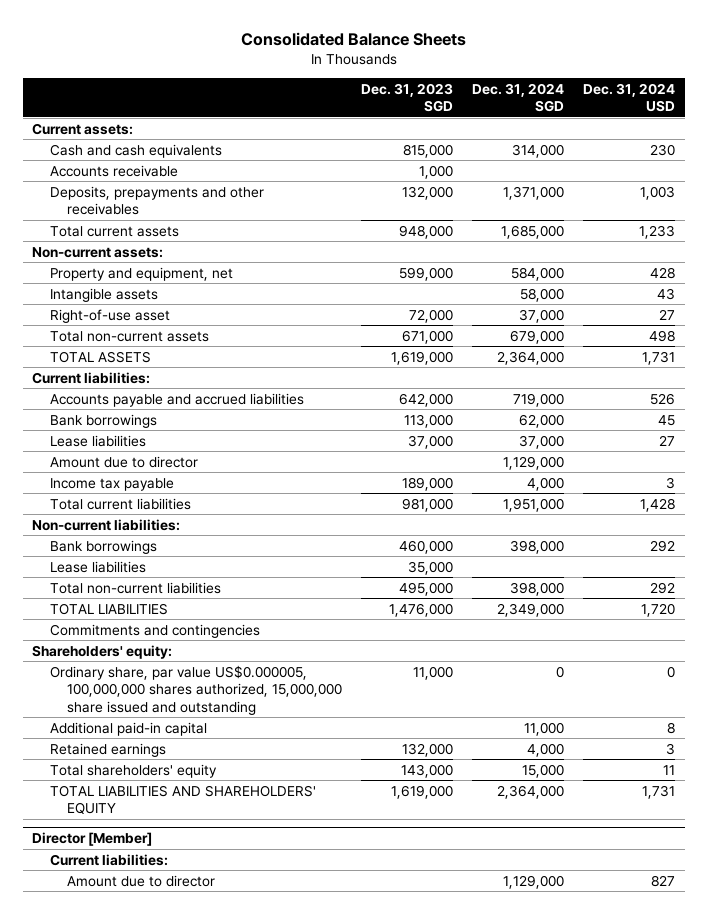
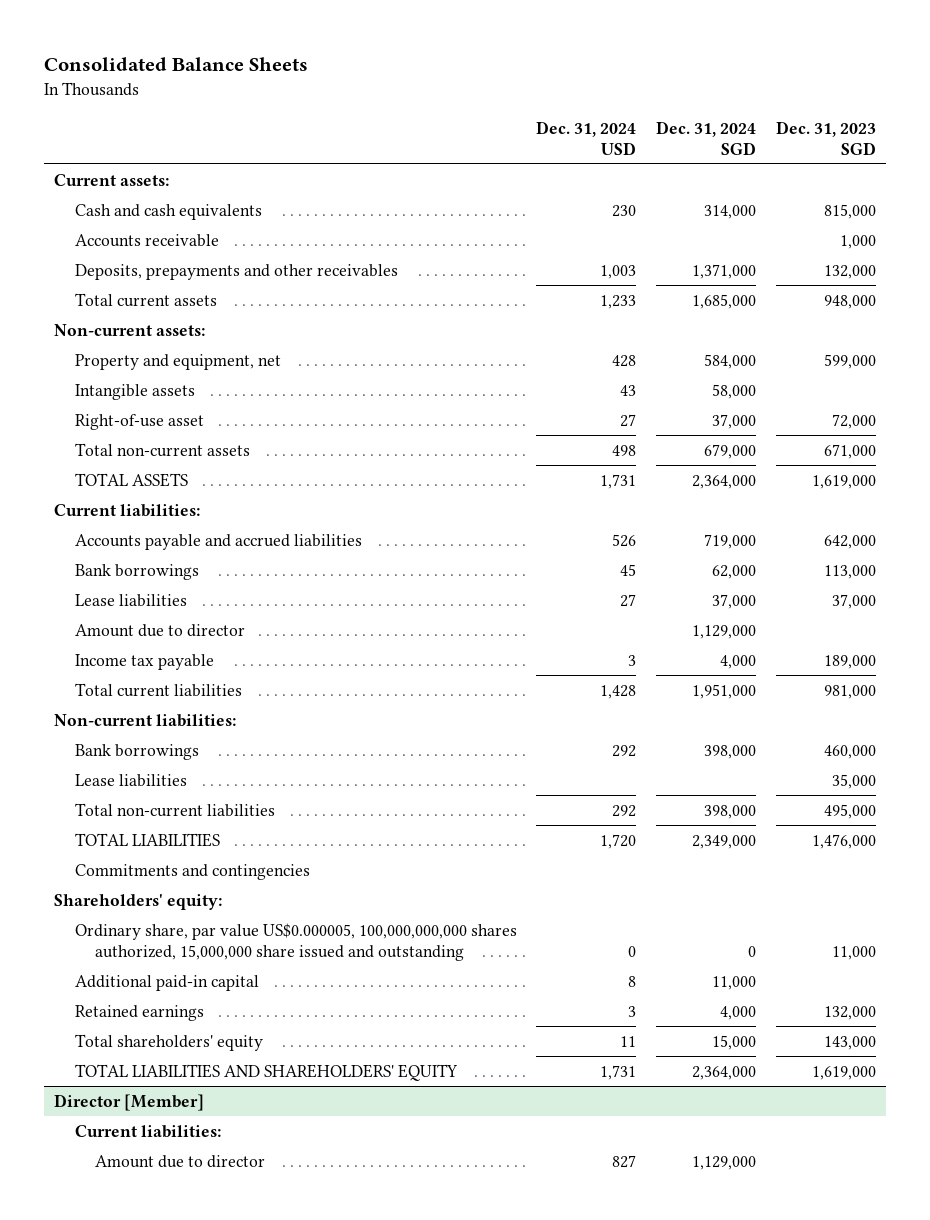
[49,664,342,715] Ordinary share, par value US$0.000005, 100,000,000 shares authorized, 15,000,000 share issued and outstanding -> [74,922,517,961] Ordinary share, par value US$0.000005, 100,000,000,000 shares authorized, 15,000,000 share issued and outstanding

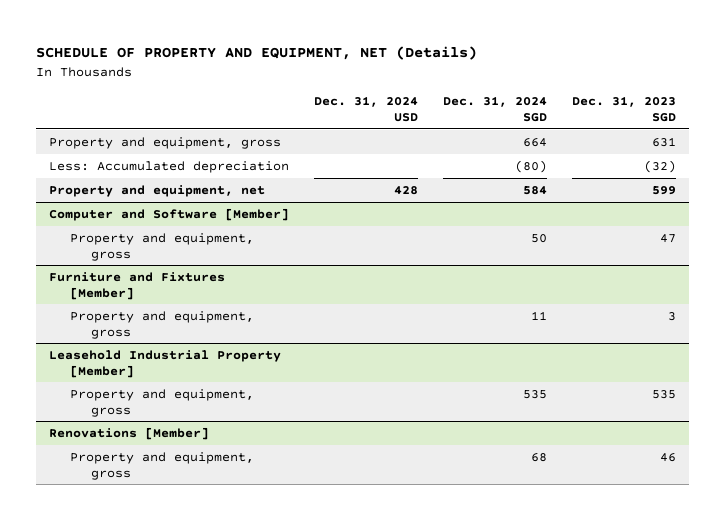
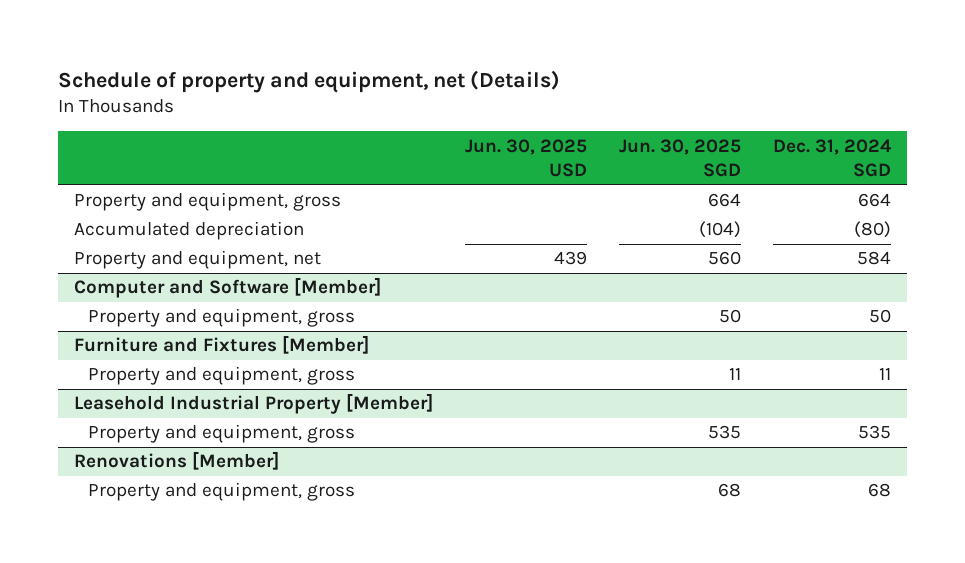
[36,46,478,61] SCHEDULE OF PROPERTY AND EQUIPMENT, NET (Details) -> [57,69,560,93] Schedule of property and equipment, net (Details)
[314,96,419,123] Dec. 31, 2024 USD -> none
[572,96,677,123] Dec. 31, 2023 SGD -> none
none -> [464,138,587,178] Jun. 30, 2025 USD
none -> [618,138,741,178] Jun. 30, 2025 SGD
[48,160,289,173] Less: Accumulated depreciation -> [73,221,304,241] Accumulated depreciation

